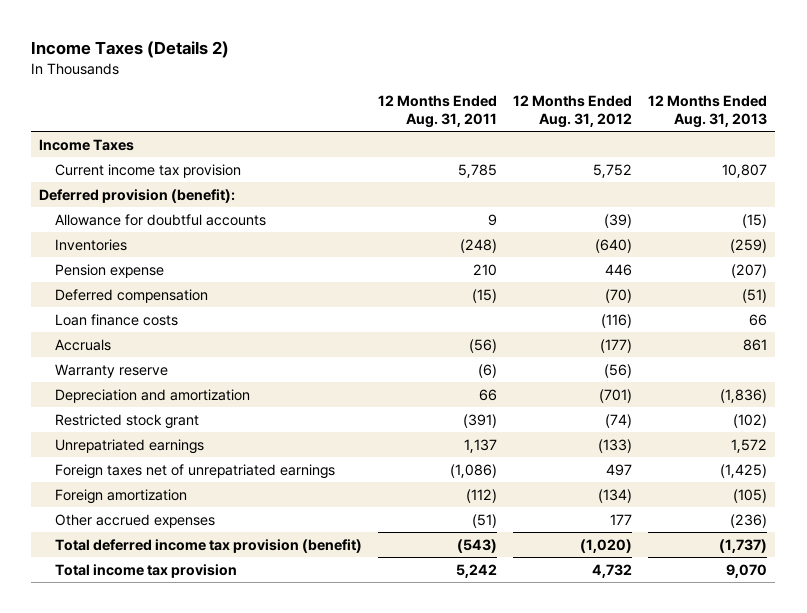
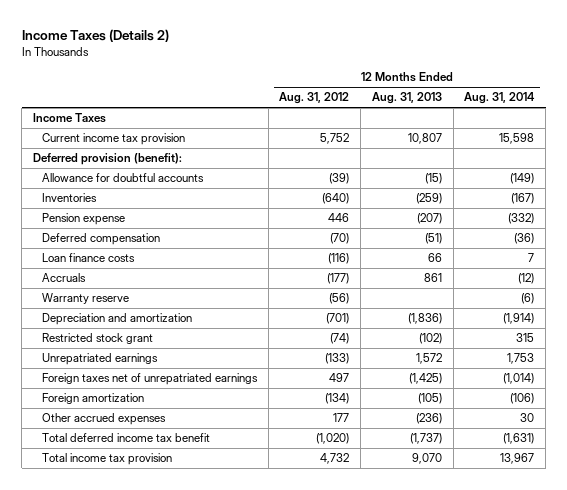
[378,95,498,128] 12 Months Ended Aug. 31, 2011 -> none
none -> [464,92,536,105] Aug. 31, 2014
[54,538,362,553] Total deferred income tax provision (benefit) -> [41,433,210,443] Total deferred income tax benefit

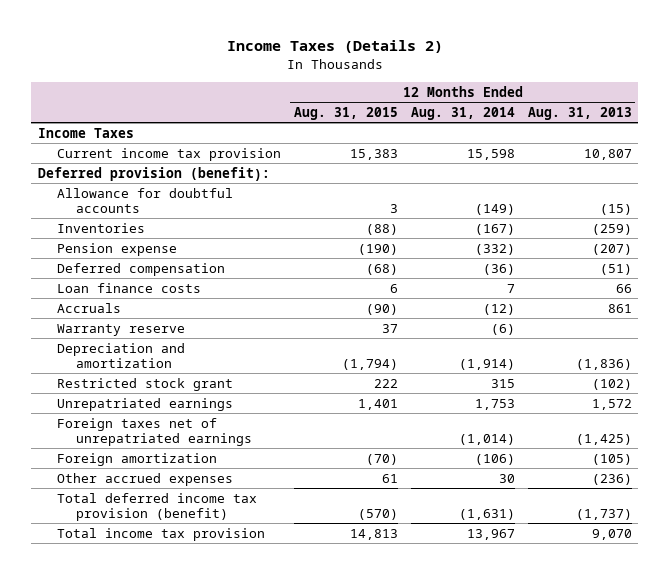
[279,92,350,105] Aug. 31, 2012 -> none
none -> [293,106,398,120] Aug. 31, 2015
[41,433,210,443] Total deferred income tax benefit -> [56,492,257,521] Total deferred income tax provision (benefit)

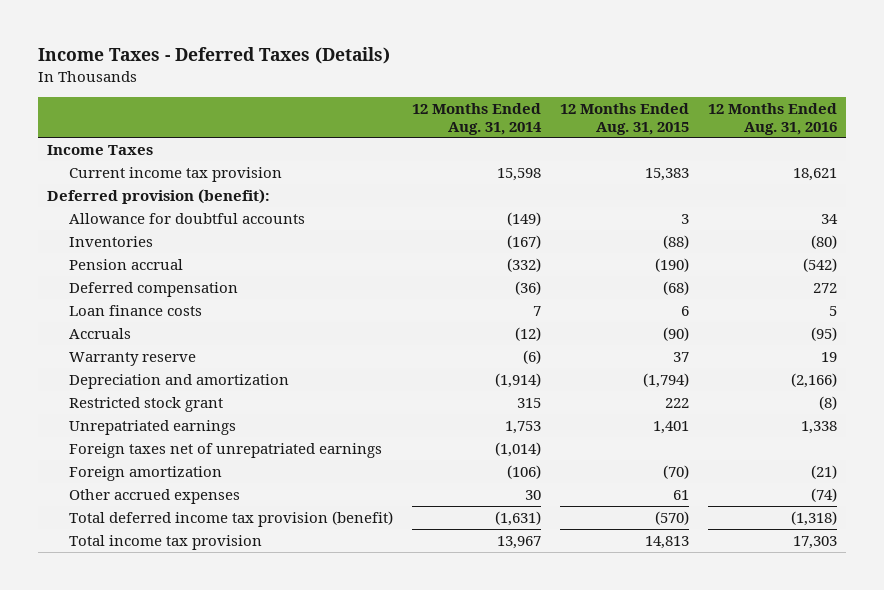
[226,40,443,54] Income Taxes (Details 2) -> [37,47,390,65] Income Taxes - Deferred Taxes (Details)
[527,106,632,120] Aug. 31, 2013 -> none
none -> [707,102,837,135] 12 Months Ended Aug. 31, 2016
[56,242,177,256] Pension expense -> [69,258,184,270] Pension accrual

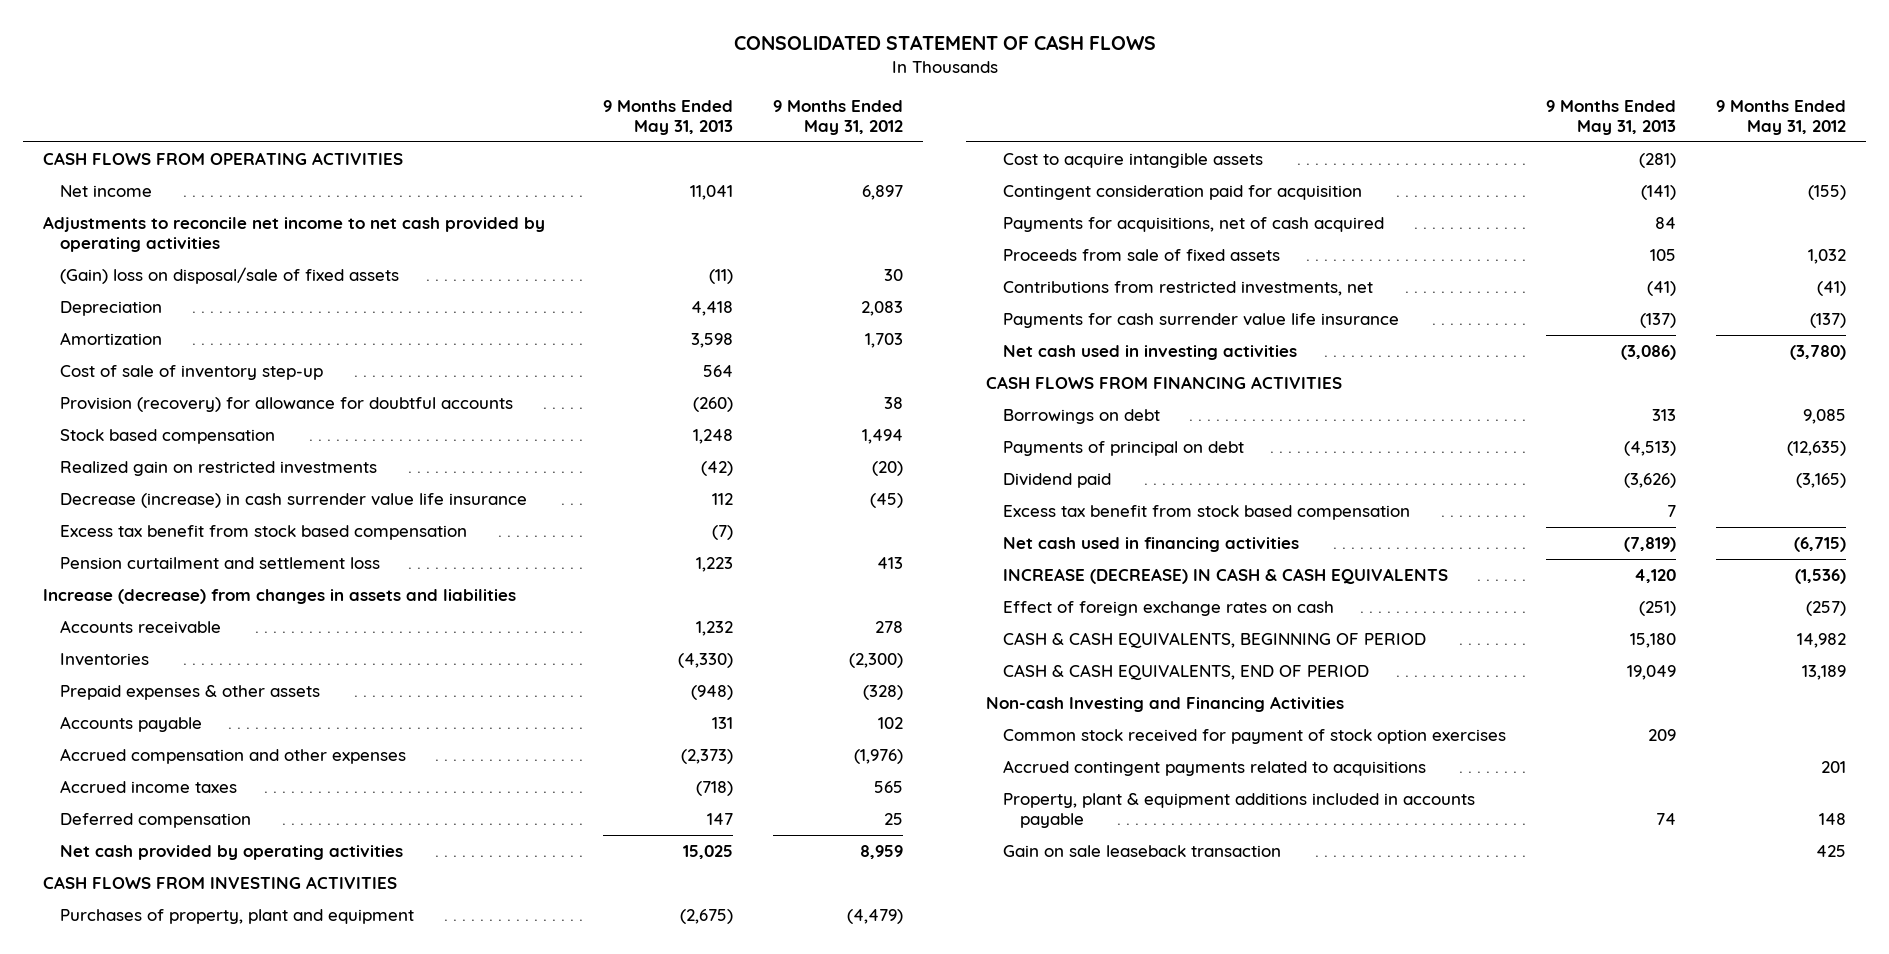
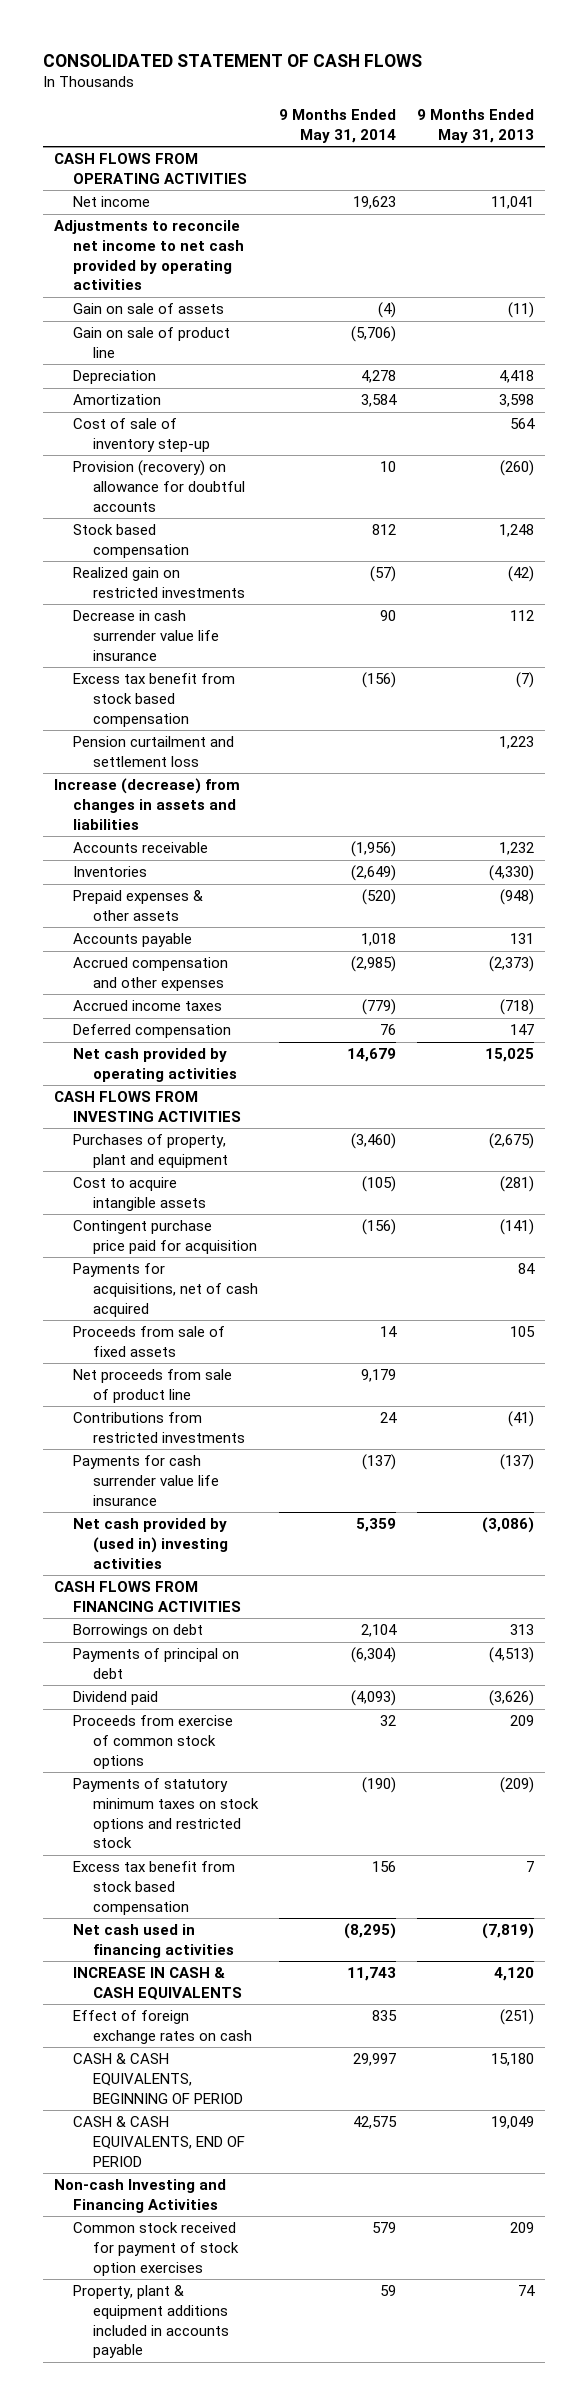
[773,99,904,135] 9 Months Ended May 31, 2012 -> none
none -> [278,108,396,143] 9 Months Ended May 31, 2014
[60,267,400,285] (Gain) loss on disposal/sale of fixed assets -> [73,303,225,315] Gain on sale of assets
none -> [73,327,231,358] Gain on sale of product line
[60,397,514,413] Provision (recovery) for allowance for doubtful accounts -> [73,460,245,512] Provision (recovery) on allowance for doubtful accounts
[60,493,528,509] Decrease (increase) in cash surrender value life insurance -> [73,610,219,661] Decrease in cash surrender value life insurance
[1002,185,1362,201] Contingent consideration paid for acquisition -> [73,1220,257,1254] Contingent purchase price paid for acquisition
none -> [73,1369,233,1403] Net proceeds from sale of product line
[1002,281,1373,297] Contributions from restricted investments, net -> [73,1412,245,1443] Contributions from restricted investments
[1002,345,1297,361] Net cash used in investing activities -> [73,1518,228,1569] Net cash provided by (used in) investing activities
none -> [73,1715,234,1769] Proceeds from exercise of common stock options
none -> [73,1778,259,1849] Payments of statutory minimum taxes on stock options and restricted stock
[1002,568,1448,585] INCREASE (DECREASE) IN CASH & CASH EQUIVALENTS -> [73,1967,242,2000] INCREASE IN CASH & CASH EQUIVALENTS
[1002,760,1426,777] Accrued contingent payments related to acquisitions -> none
[1002,845,1281,858] Gain on sale leaseback transaction -> none

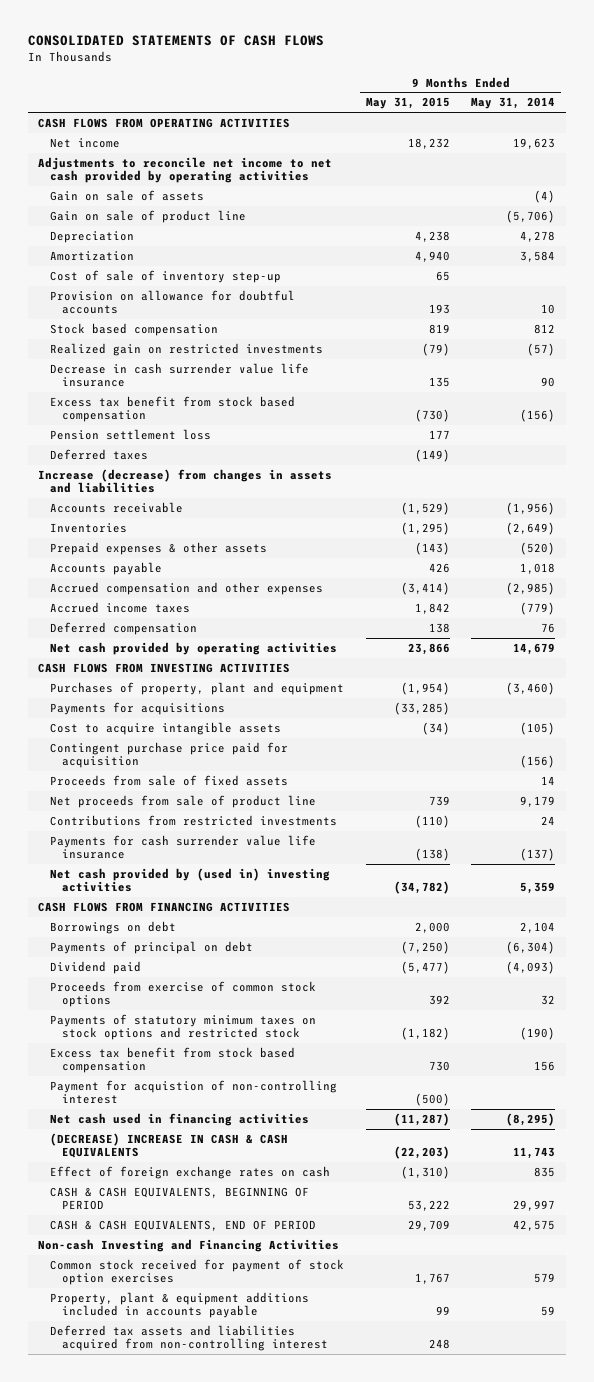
[43,53,423,67] CONSOLIDATED STATEMENT OF CASH FLOWS -> [27,35,324,47] CONSOLIDATED STATEMENTS OF CASH FLOWS
[417,108,535,143] 9 Months Ended May 31, 2013 -> none
none -> [365,97,450,110] May 31, 2015
[73,460,245,512] Provision (recovery) on allowance for doubtful accounts -> [50,289,296,315] Provision on allowance for doubtful accounts
[73,736,235,767] Pension curtailment and settlement loss -> [50,428,212,440] Pension settlement loss
none -> [50,448,149,460] Deferred taxes
none -> [50,701,226,715] Payments for acquisitions
[73,1263,258,1317] Payments for acquisitions, net of cash acquired -> none
none -> [50,1079,338,1105] Payment for acquistion of non-controlling interest
[73,1967,242,2000] INCREASE IN CASH & CASH EQUIVALENTS -> [50,1132,289,1159] (DECREASE) INCREASE IN CASH & CASH EQUIVALENTS
none -> [50,1324,329,1352] Deferred tax assets and liabilities acquired from non-controlling interest

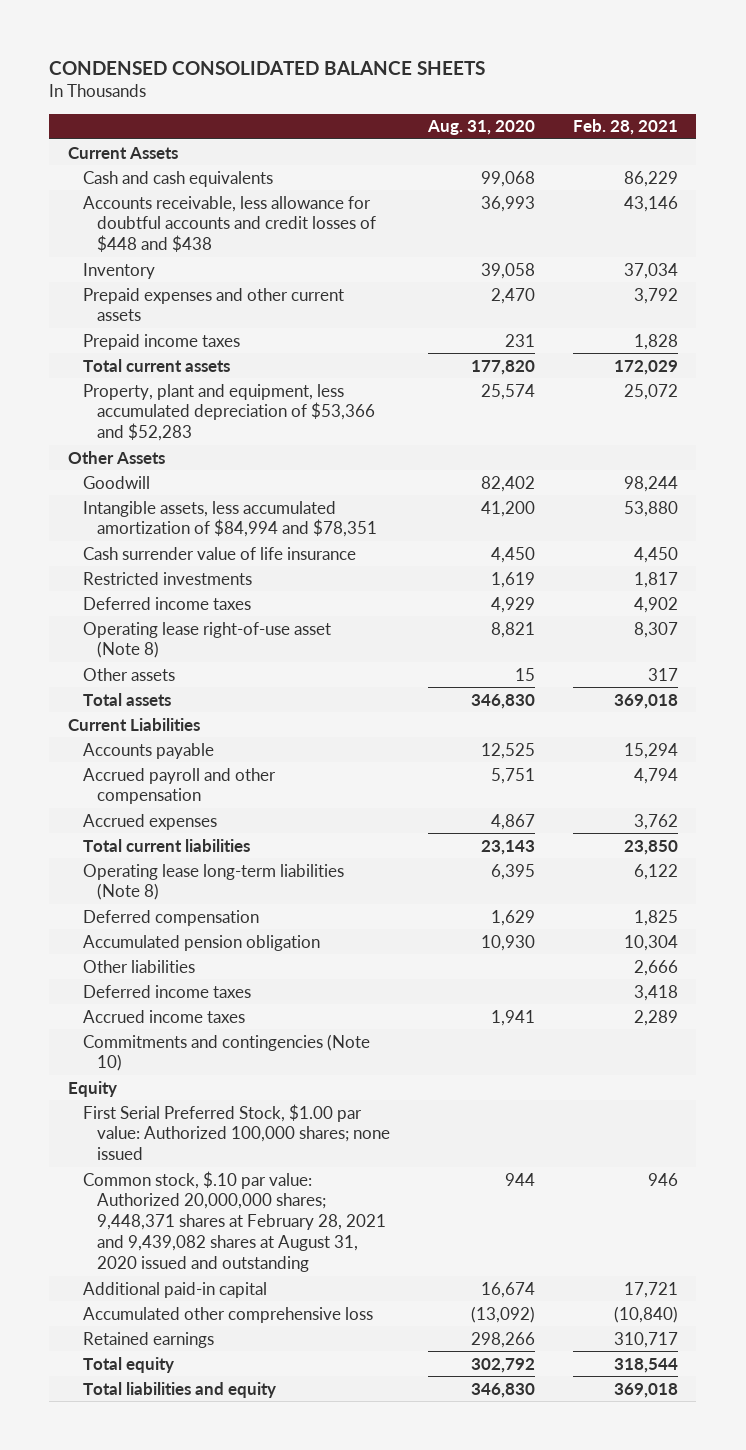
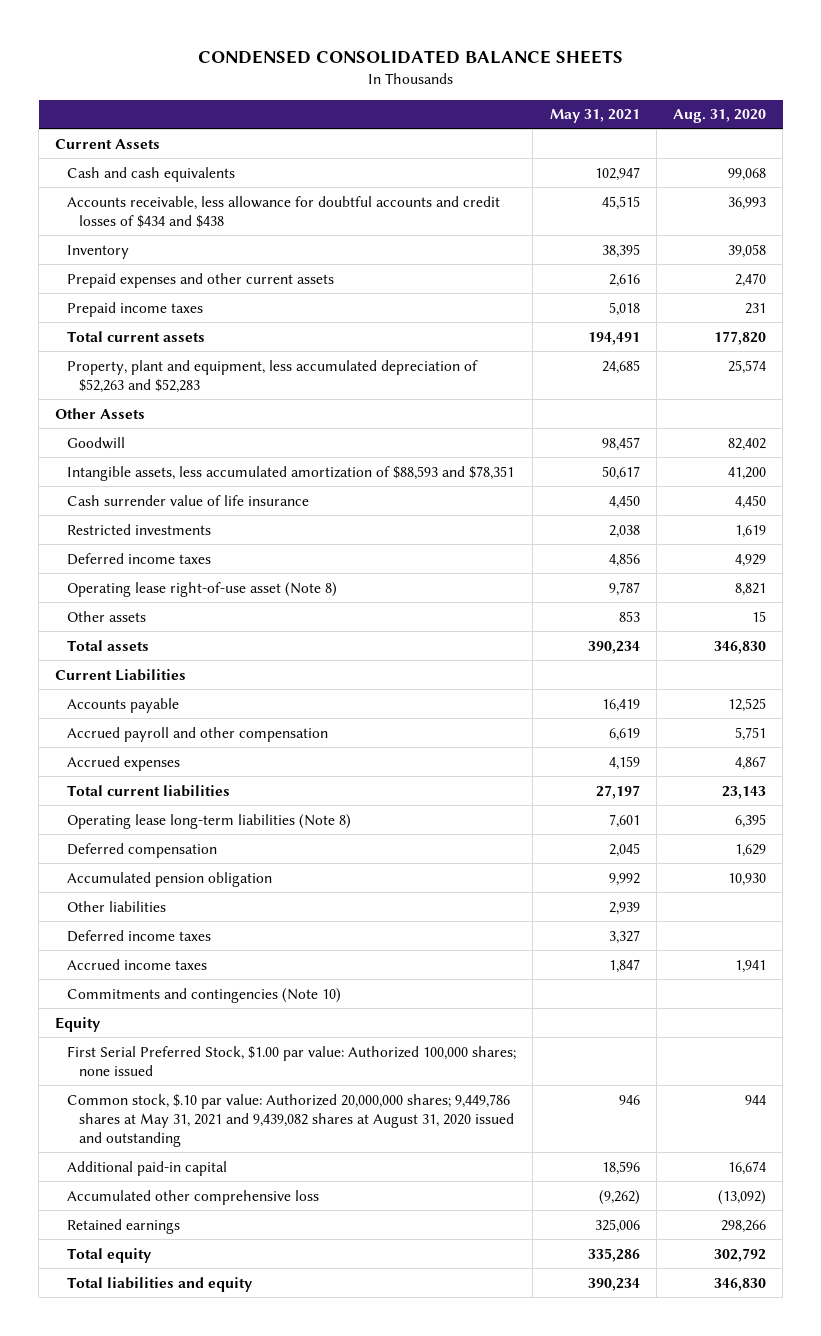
[572,119,678,136] Feb. 28, 2021 -> none
none -> [549,109,640,124] May 31, 2021
[82,195,377,253] Accounts receivable, less allowance for doubtful accounts and credit losses of $448 and $438 -> [67,195,501,228] Accounts receivable, less allowance for doubtful accounts and credit losses of $434 and $438
[82,383,376,442] Property, plant and equipment, less accumulated depreciation of $53,366 and $52,283 -> [67,359,479,393] Property, plant and equipment, less accumulated depreciation of $52,263 and $52,283
[82,500,378,538] Intangible assets, less accumulated amortization of $84,994 and $78,351 -> [67,465,515,481] Intangible assets, less accumulated amortization of $88,593 and $78,351
[82,1170,387,1272] Common stock, $.10 par value: Authorized 20,000,000 shares; 9,448,371 shares at February 28, 2021 and 9,439,082 shares at August 31, 2020 issued and outstanding -> [67,1093,514,1148] Common stock, $.10 par value: Authorized 20,000,000 shares; 9,449,786 shares at May 31, 2021 and 9,439,082 shares at August 31, 2020 issued and outstanding

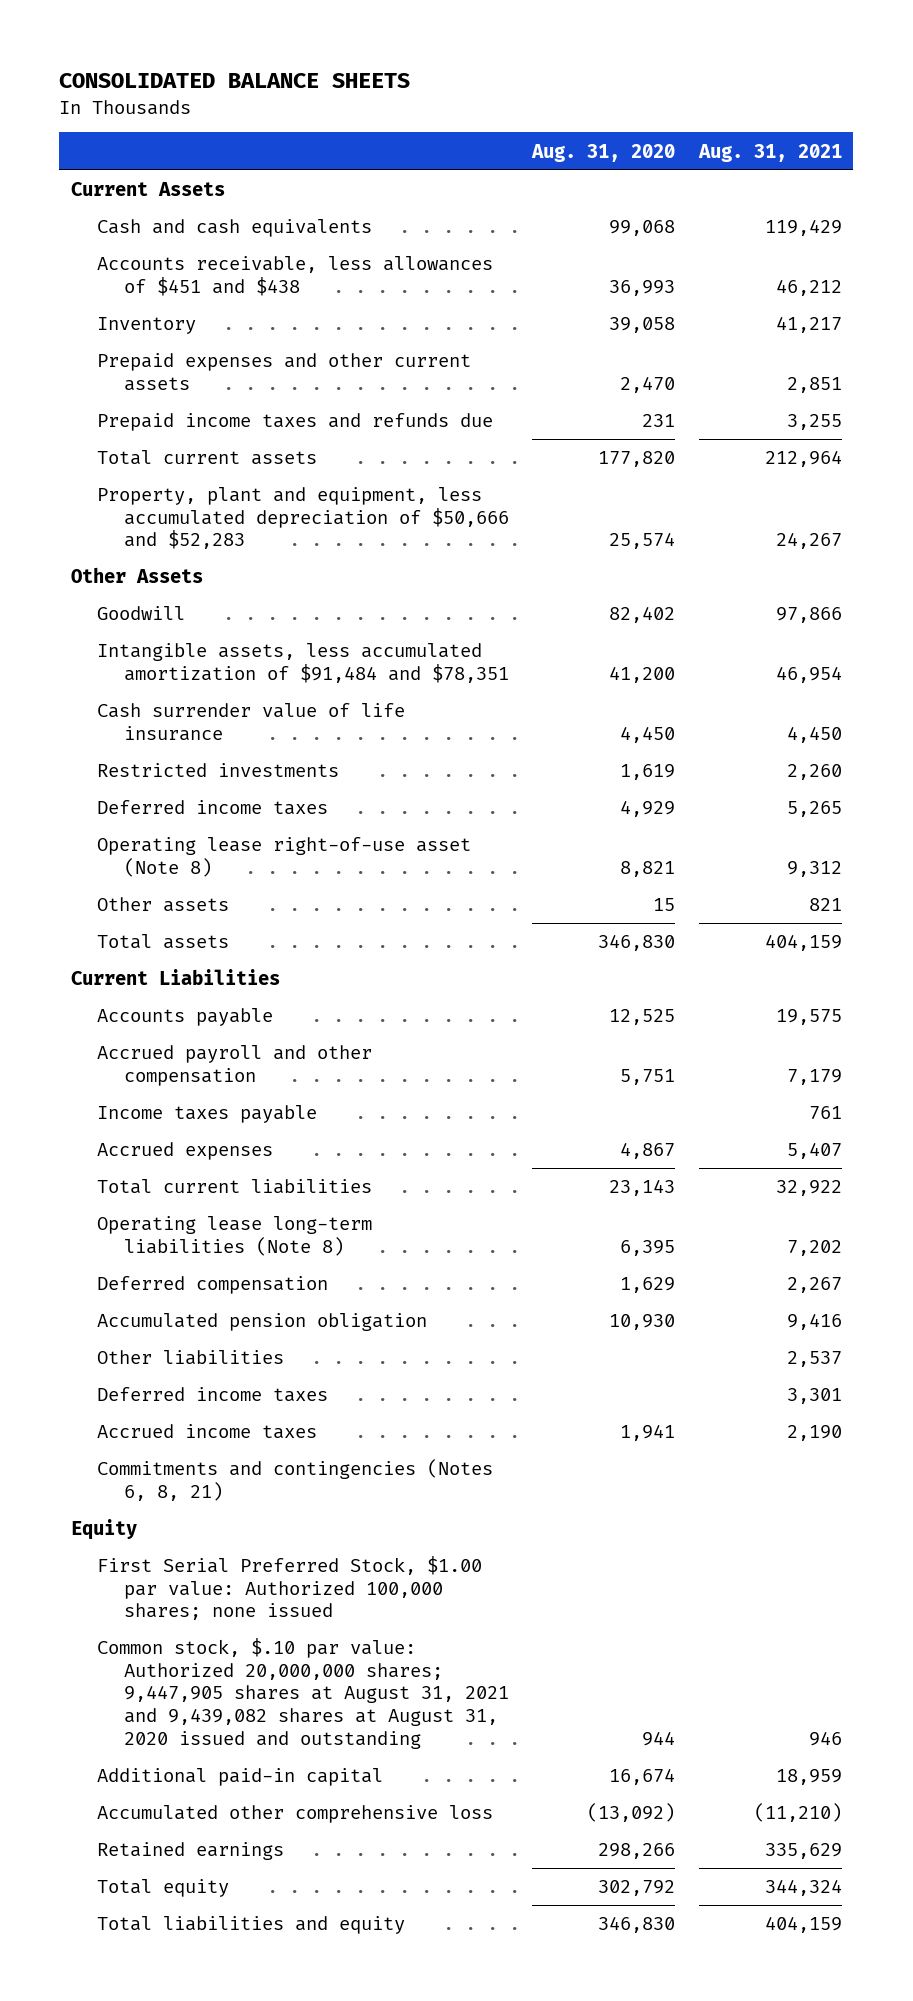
[197,49,623,64] CONDENSED CONSOLIDATED BALANCE SHEETS -> [59,73,411,89] CONSOLIDATED BALANCE SHEETS
[549,109,640,124] May 31, 2021 -> none
none -> [697,143,842,162] Aug. 31, 2021
[67,195,501,228] Accounts receivable, less allowance for doubtful accounts and credit losses of $434 and $438 -> [97,256,494,296] Accounts receivable, less allowances of $451 and $438
[67,301,204,317] Prepaid income taxes -> [97,413,494,432] Prepaid income taxes and refunds due
[67,359,479,393] Property, plant and equipment, less accumulated depreciation of $52,263 and $52,283 -> [97,487,509,550] Property, plant and equipment, less accumulated depreciation of $50,666 and $52,283
[67,465,515,481] Intangible assets, less accumulated amortization of $88,593 and $78,351 -> [97,643,509,683] Intangible assets, less accumulated amortization of $91,484 and $78,351
none -> [97,1105,318,1124] Income taxes payable
[67,987,342,1003] Commitments and contingencies (Note 10) -> [97,1459,494,1501] Commitments and contingencies (Notes 6, 8, 21)
[67,1093,514,1148] Common stock, $.10 par value: Authorized 20,000,000 shares; 9,449,786 shares at May 31, 2021 and 9,439,082 shares at August 31, 2020 issued and outstanding -> [97,1638,509,1749] Common stock, $.10 par value: Authorized 20,000,000 shares; 9,447,905 shares at August 31, 2021 and 9,439,082 shares at August 31, 2020 issued and outstanding

